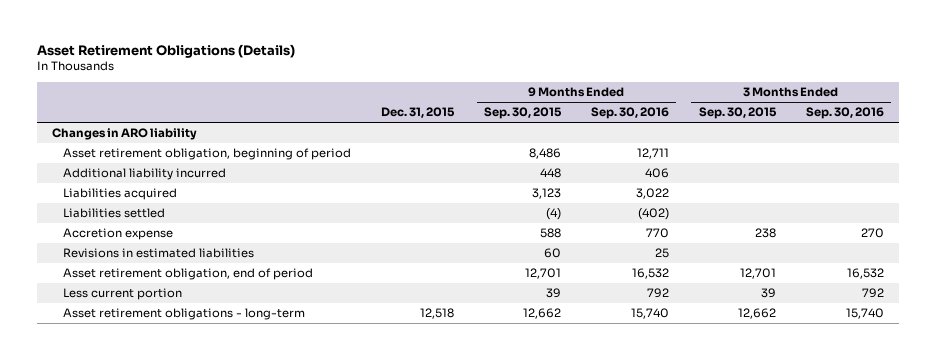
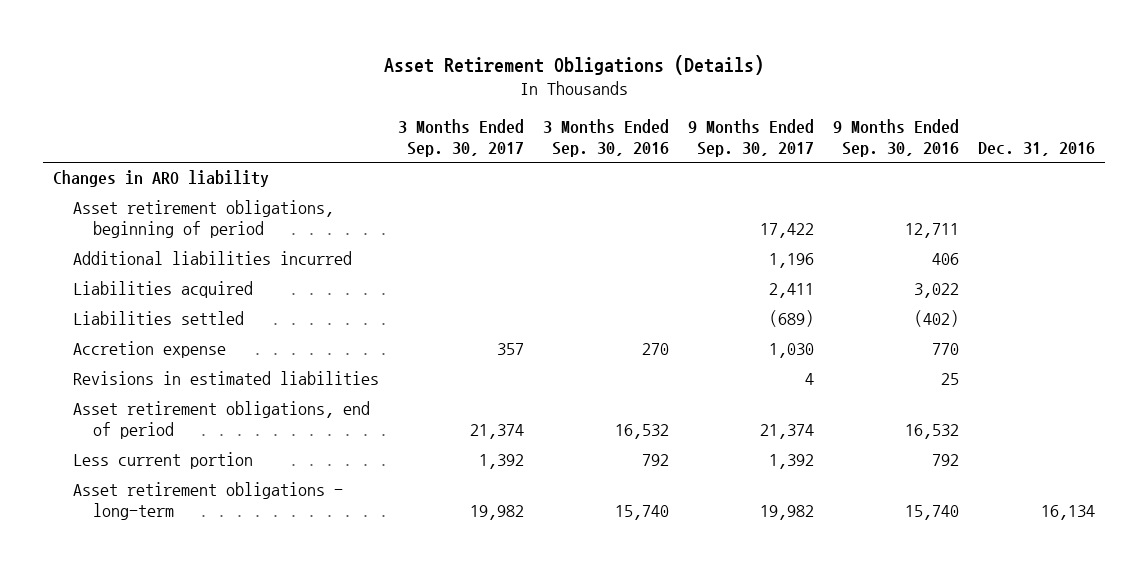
[381,107,456,119] Dec. 31, 2015 -> none
[484,107,563,120] Sep. 30, 2015 -> none
[698,107,777,120] Sep. 30, 2015 -> none
none -> [397,118,524,157] 3 Months Ended Sep. 30, 2017
none -> [688,118,815,157] 9 Months Ended Sep. 30, 2017
none -> [978,141,1096,156] Dec. 31, 2016
[63,148,352,161] Asset retirement obligation, beginning of period -> [72,200,334,239] Asset retirement obligations, beginning of period
[63,168,227,181] Additional liability incurred -> [72,251,352,266] Additional liabilities incurred
[63,268,314,281] Asset retirement obligation, end of period -> [72,401,370,440] Asset retirement obligations, end of period

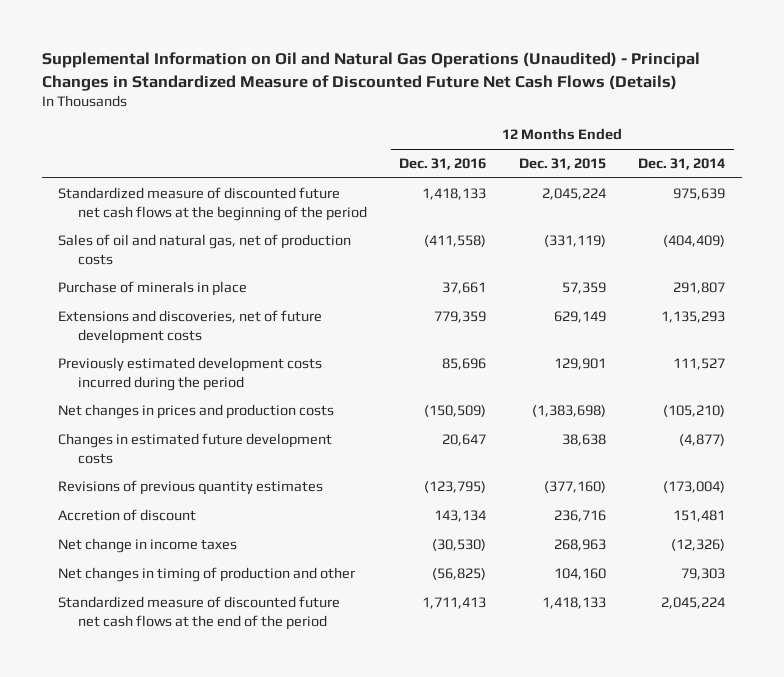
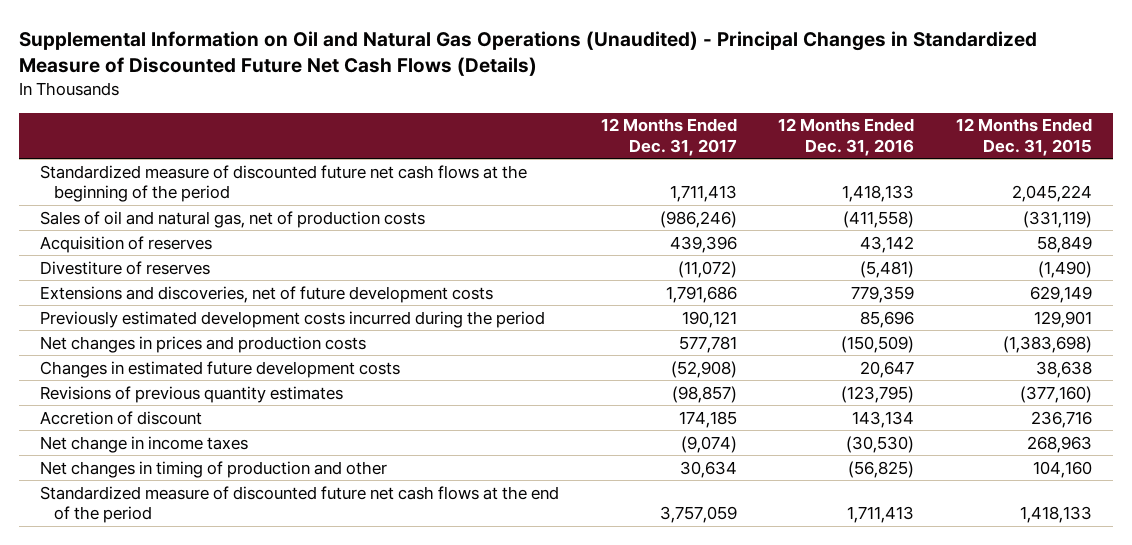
[638,158,726,171] Dec. 31, 2014 -> none
none -> [600,118,737,156] 12 Months Ended Dec. 31, 2017
[58,281,248,297] Purchase of minerals in place -> none
none -> [40,235,213,253] Acquisition of reserves
none -> [40,260,211,275] Divestiture of reserves

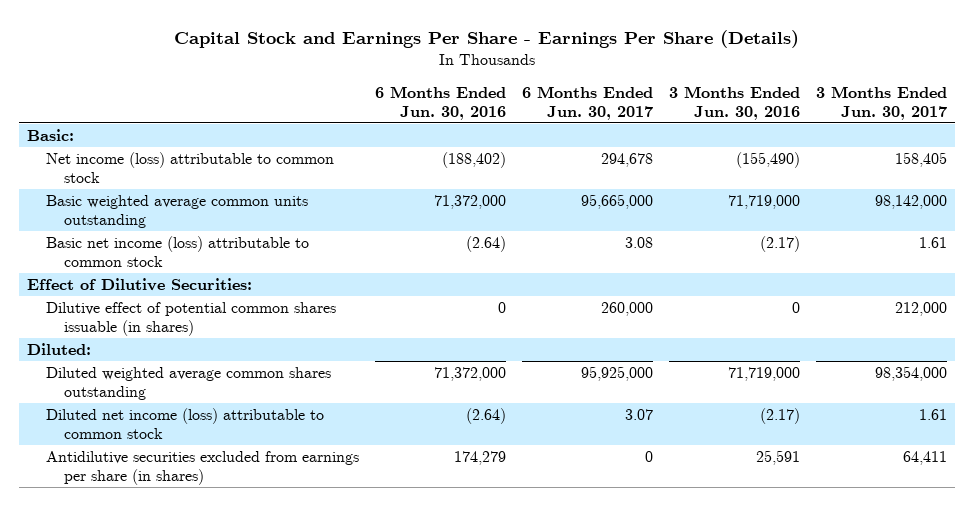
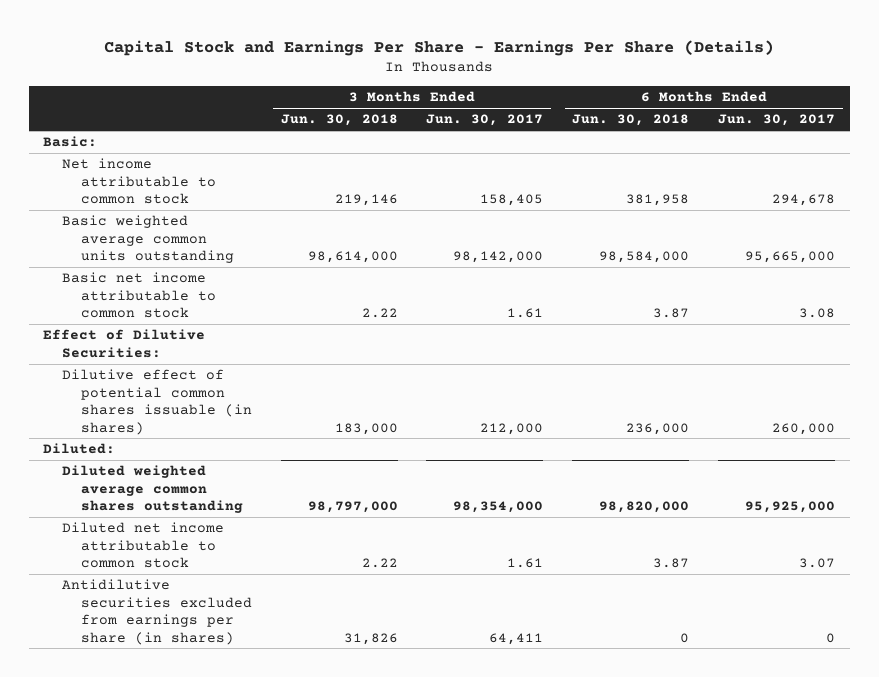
[374,85,506,120] 6 Months Ended Jun. 30, 2016 -> none
[669,85,801,120] 3 Months Ended Jun. 30, 2016 -> none
none -> [280,114,398,127] Jun. 30, 2018
none -> [572,114,690,127] Jun. 30, 2018
[45,151,334,183] Net income (loss) attributable to common stock -> [61,158,216,205] Net income attributable to common stock
[45,235,309,267] Basic net income (loss) attributable to common stock -> [61,272,216,319] Basic net income attributable to common stock
[45,407,324,439] Diluted net income (loss) attributable to common stock -> [61,522,224,569] Diluted net income attributable to common stock

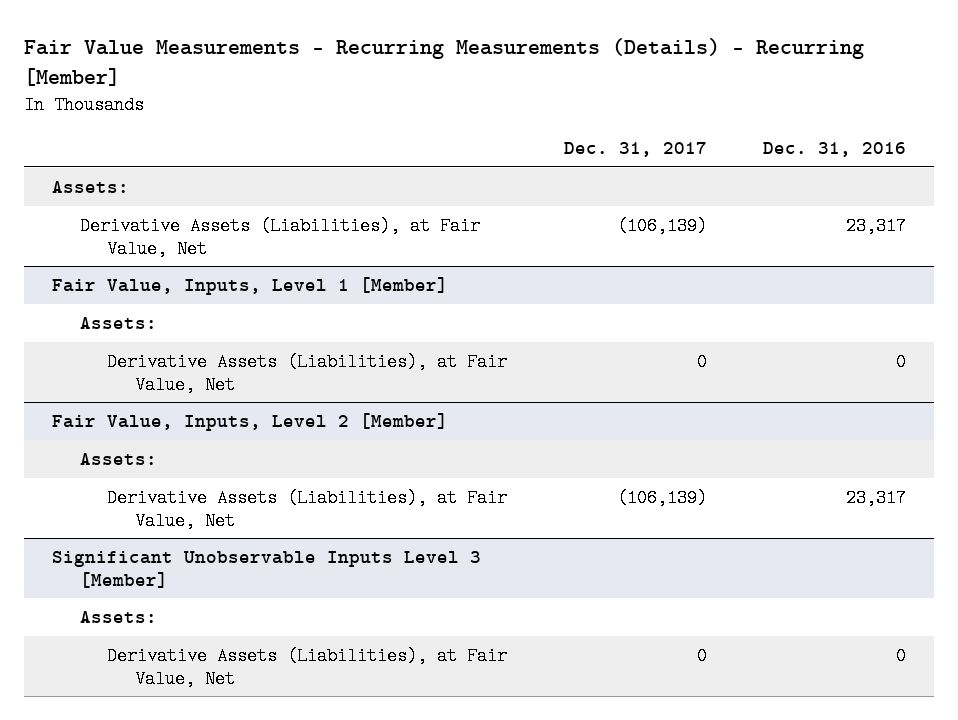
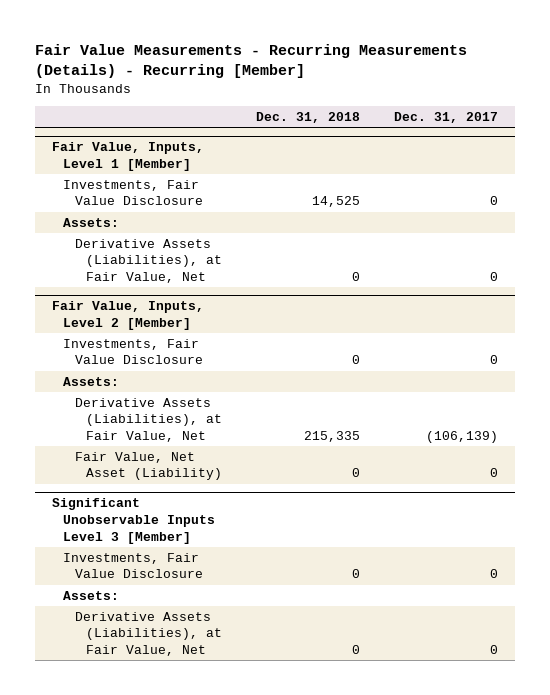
[762,141,906,157] Dec. 31, 2016 -> none
none -> [256,112,361,124] Dec. 31, 2018
[51,180,129,193] Assets: -> none
[79,216,480,258] Derivative Assets (Liabilities), at Fair Value, Net -> none
none -> [63,179,203,206] Investments, Fair Value Disclosure
none -> [63,338,203,365] Investments, Fair Value Disclosure
none -> [74,451,223,481] Fair Value, Net Asset (Liability)
none -> [63,552,203,579] Investments, Fair Value Disclosure

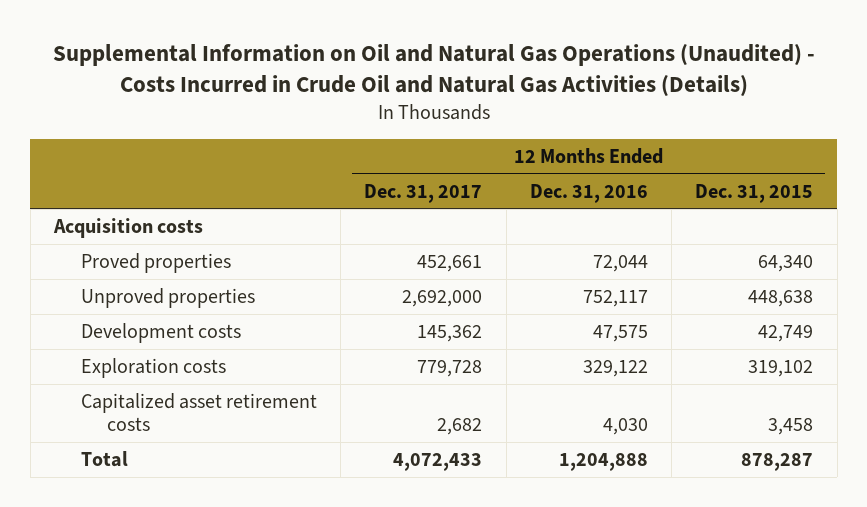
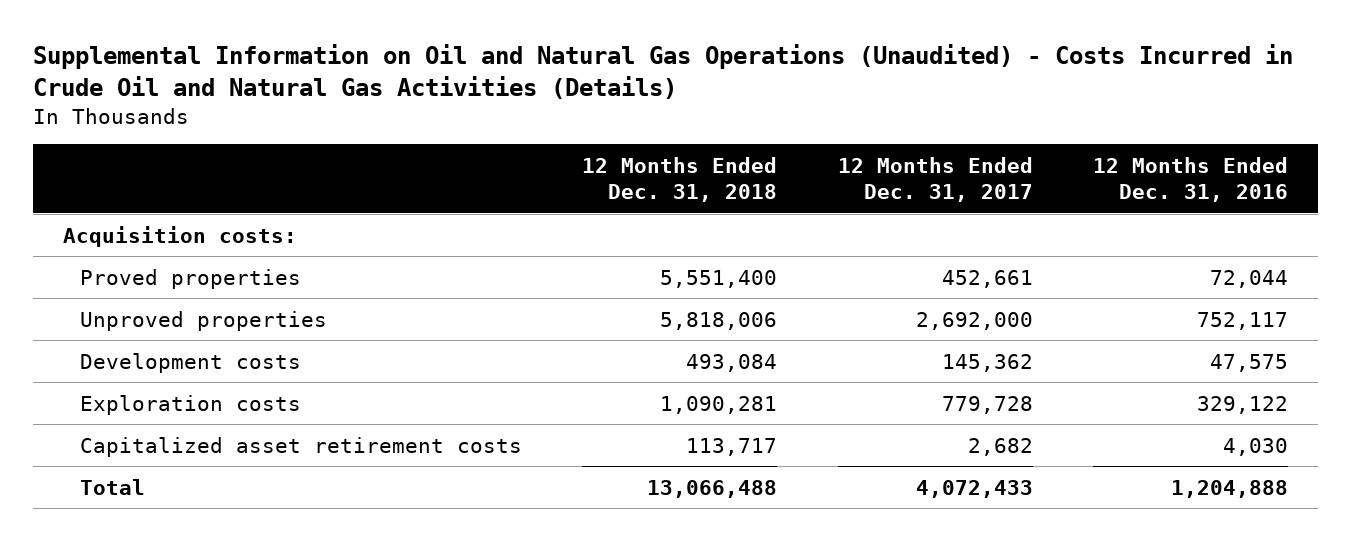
[695,183,814,203] Dec. 31, 2015 -> none
none -> [582,156,778,203] 12 Months Ended Dec. 31, 2018
[53,217,204,238] Acquisition costs -> [62,225,297,247] Acquisition costs:

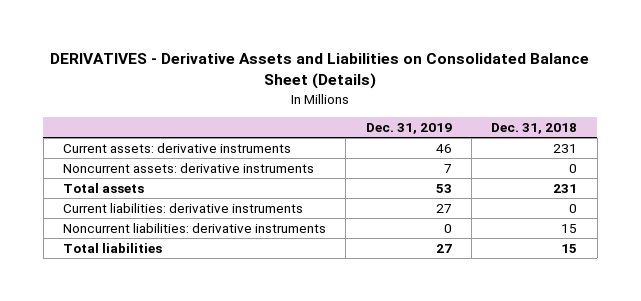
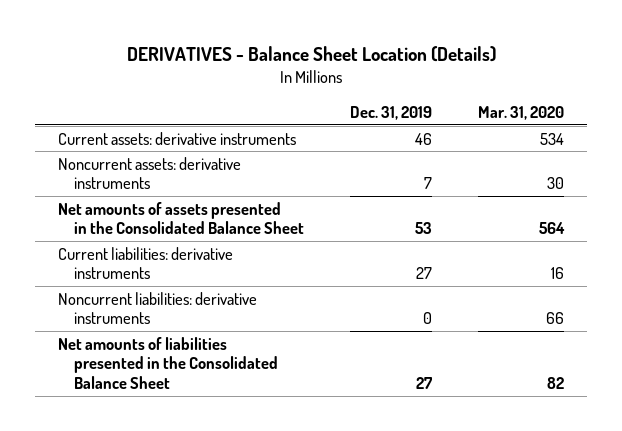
[50,53,590,90] DERIVATIVES - Derivative Assets and Liabilities on Consolidated Balance Sheet (Details) -> [127,45,497,62] DERIVATIVES - Balance Sheet Location (Details)
[491,123,578,135] Dec. 31, 2018 -> none
none -> [478,106,565,121] Mar. 31, 2020
[63,182,145,193] Total assets -> [57,201,305,235] Net amounts of assets presented in the Consolidated Balance Sheet
[63,242,163,253] Total liabilities -> [57,336,279,390] Net amounts of liabilities presented in the Consolidated Balance Sheet

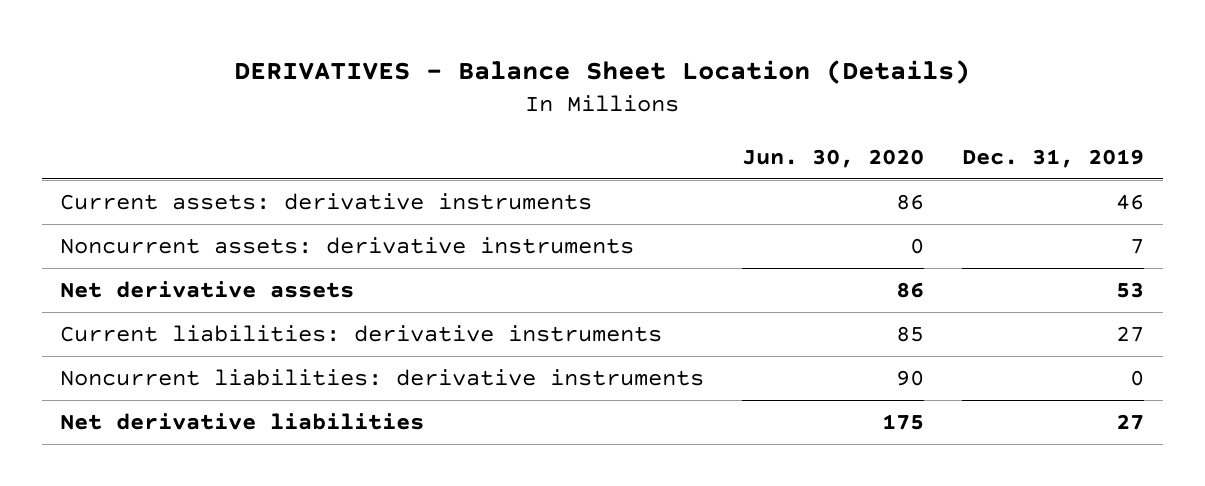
[478,106,565,121] Mar. 31, 2020 -> none
none -> [742,148,925,168] Jun. 30, 2020
[57,201,305,235] Net amounts of assets presented in the Consolidated Balance Sheet -> [60,281,355,299] Net derivative assets
[57,336,279,390] Net amounts of liabilities presented in the Consolidated Balance Sheet -> [60,413,425,431] Net derivative liabilities

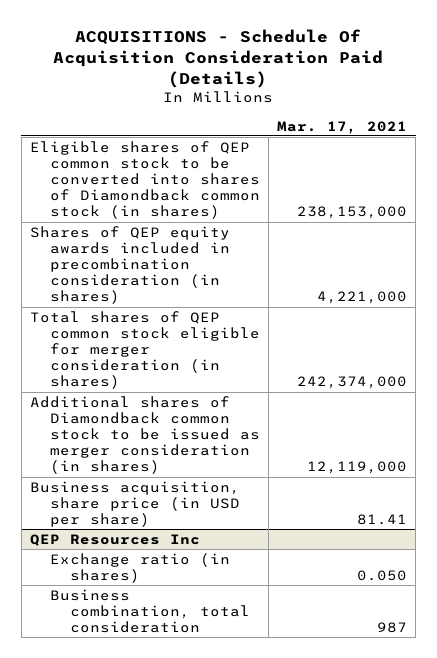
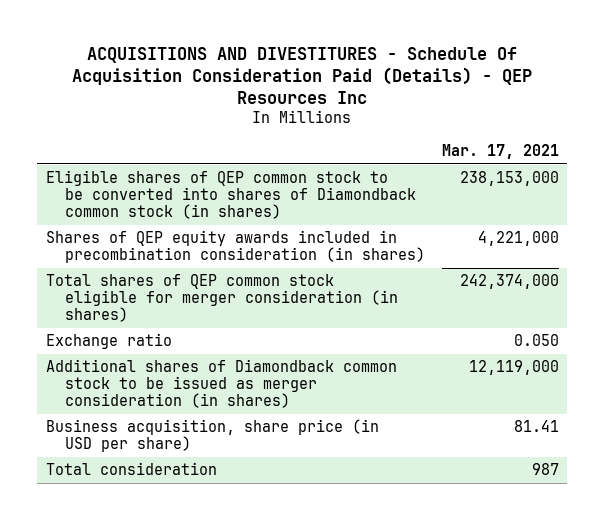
[53,29,384,89] ACQUISITIONS - Schedule Of Acquisition Consideration Paid (Details) -> [72,46,533,105] ACQUISITIONS AND DIVESTITURES - Schedule Of Acquisition Consideration Paid (Details) - QEP Resources Inc
none -> [45,333,172,350] Exchange ratio
[29,533,200,546] QEP Resources Inc -> none
[49,552,230,583] Exchange ratio (in shares) -> none
[49,588,250,634] Business combination, total consideration -> [45,462,217,476] Total consideration

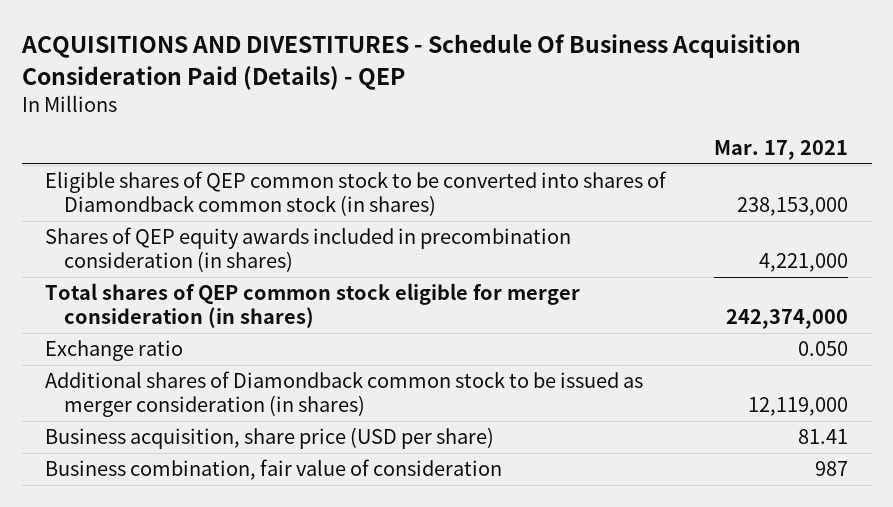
[72,46,533,105] ACQUISITIONS AND DIVESTITURES - Schedule Of Acquisition Consideration Paid (Details) - QEP Resources Inc -> [20,34,801,90] ACQUISITIONS AND DIVESTITURES - Schedule Of Business Acquisition Consideration Paid (Details) - QEP
[45,419,379,453] Business acquisition, share price (in USD per share) -> [45,427,495,450] Business acquisition, share price (USD per share)
[45,462,217,476] Total consideration -> [45,459,503,481] Business combination, fair value of consideration

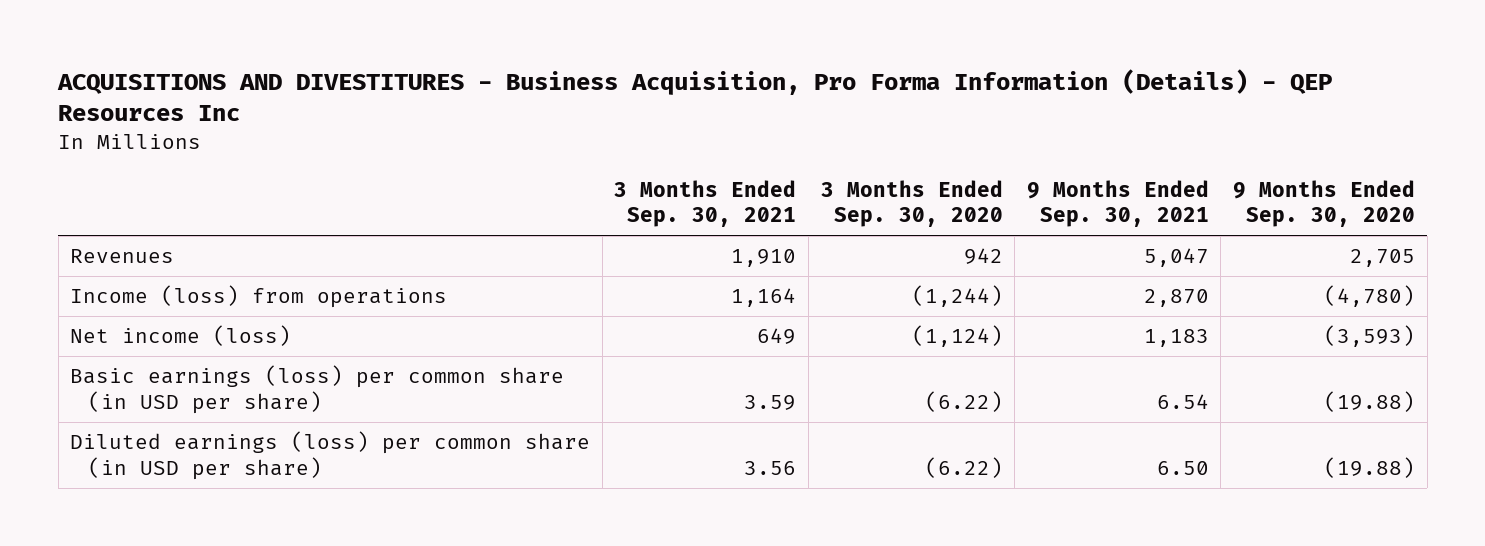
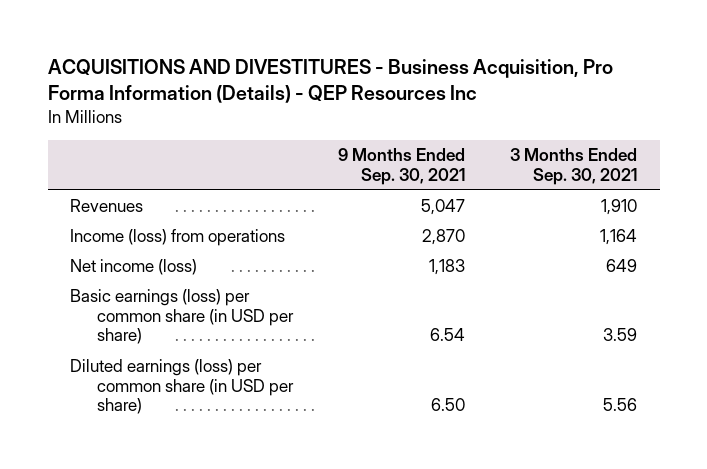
[820,179,1003,228] 3 Months Ended Sep. 30, 2020 -> none
[1232,179,1415,228] 9 Months Ended Sep. 30, 2020 -> none
[744,461,797,476] 3.56 -> [603,398,638,412] 5.56

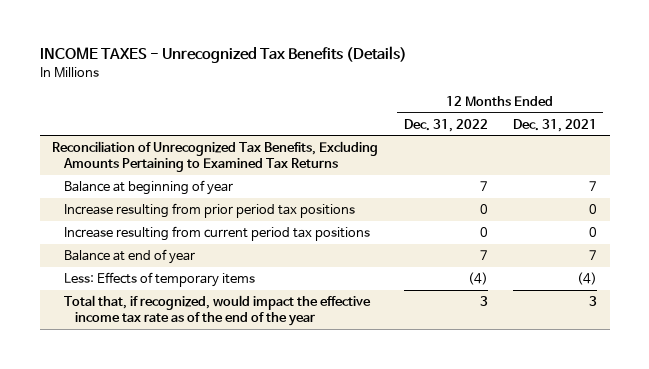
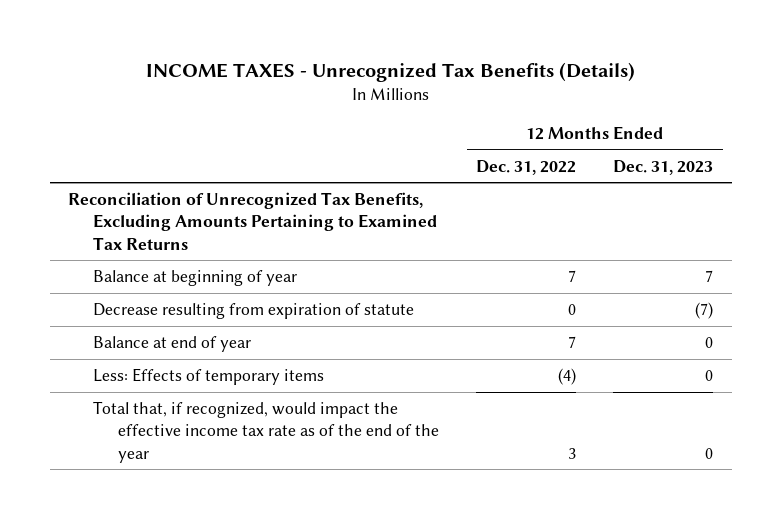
[513,118,598,132] Dec. 31, 2021 -> none
none -> [613,159,714,175] Dec. 31, 2023
[63,203,355,219] Increase resulting from prior period tax positions -> none
[63,226,370,242] Increase resulting from current period tax positions -> none
none -> [93,302,415,319] Decrease resulting from expiration of statute

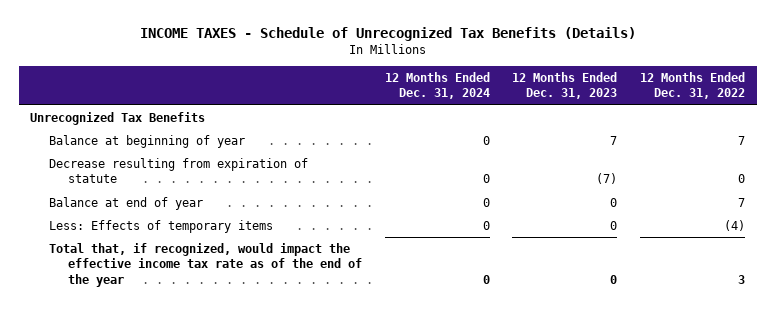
[145,61,635,82] INCOME TAXES - Unrecognized Tax Benefits (Details) -> [139,26,636,41] INCOME TAXES - Schedule of Unrecognized Tax Benefits (Details)
none -> [384,72,490,100] 12 Months Ended Dec. 31, 2024
[68,191,438,250] Reconciliation of Unrecognized Tax Benefits, Excluding Amounts Pertaining to Examined Tax Returns -> [30,112,206,126] Unrecognized Tax Benefits

